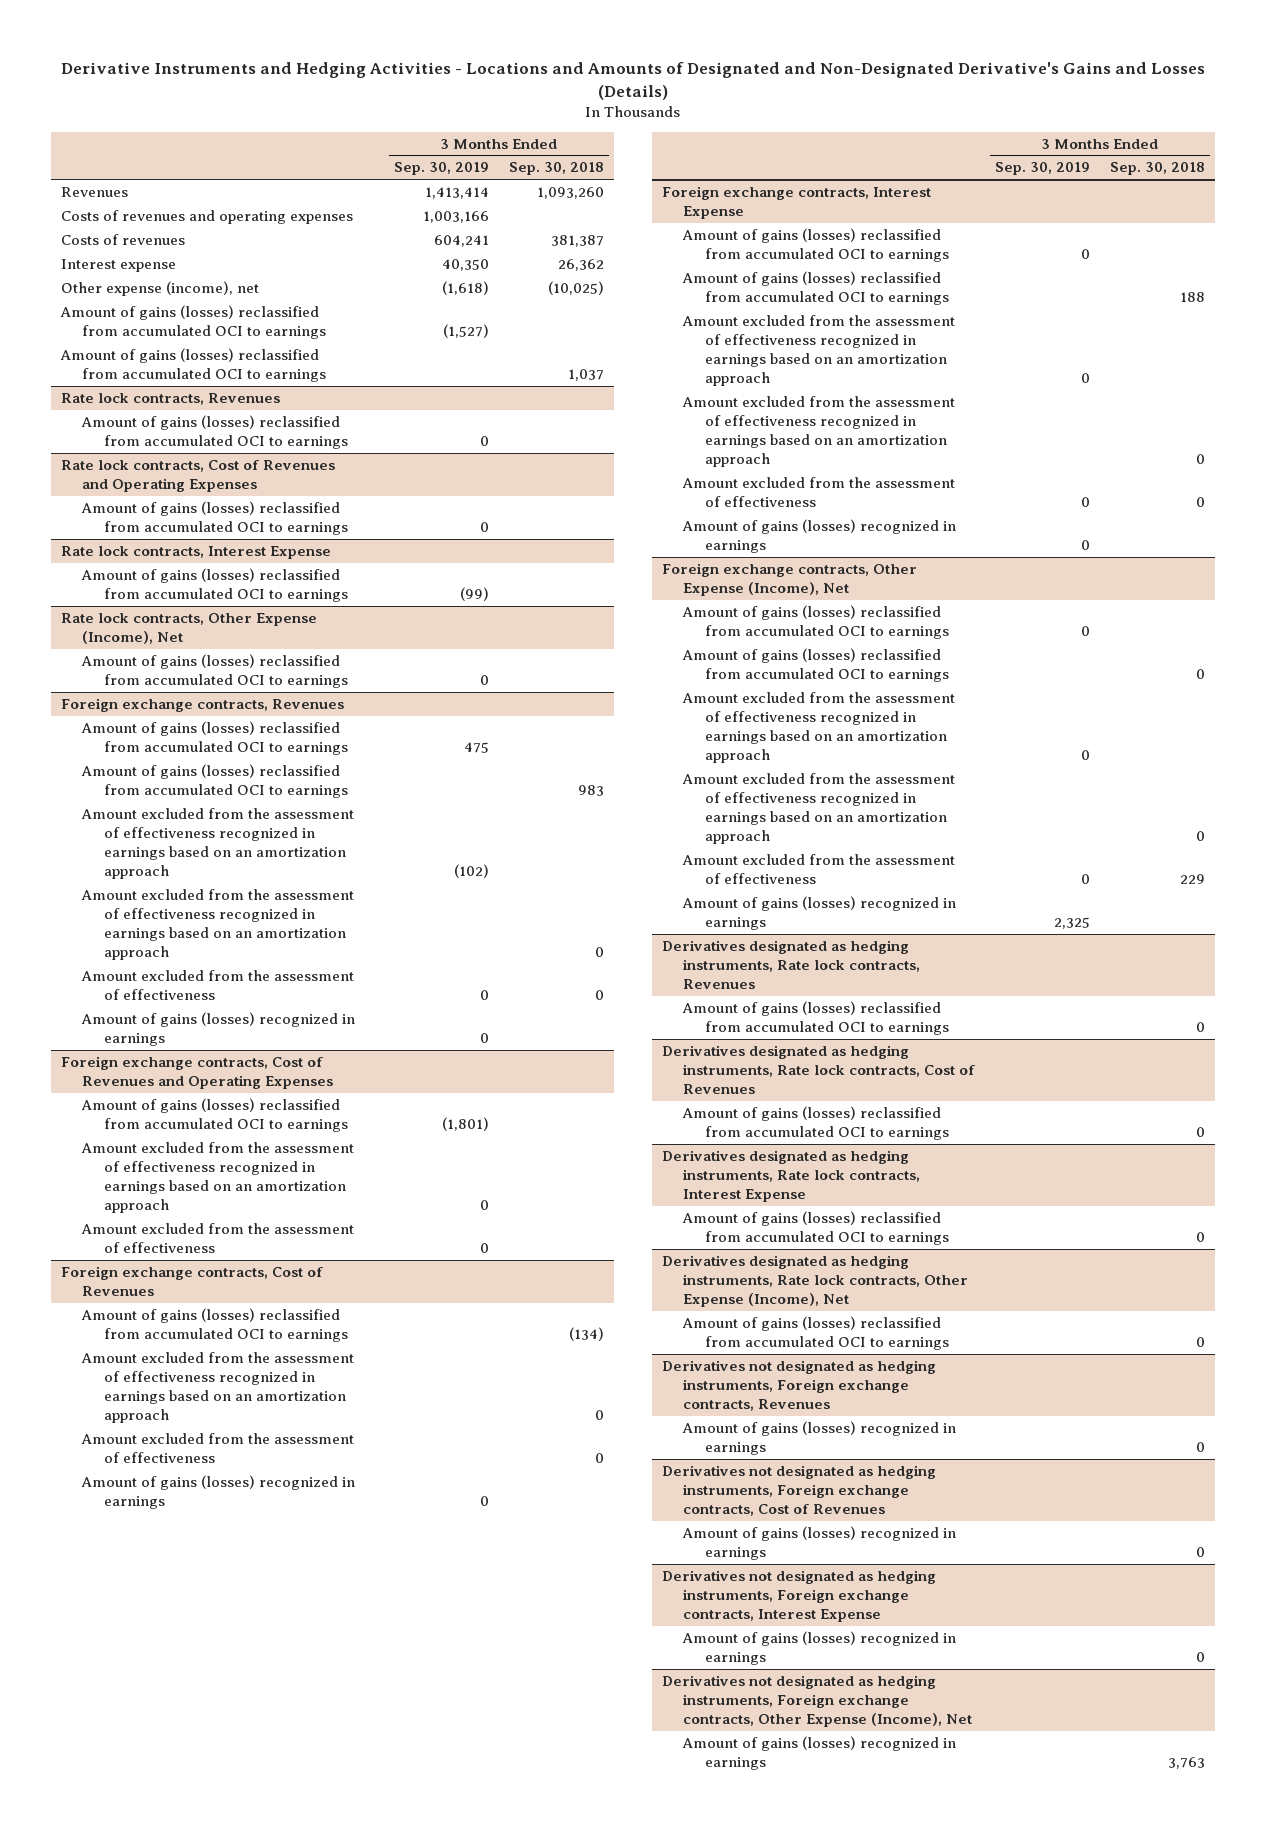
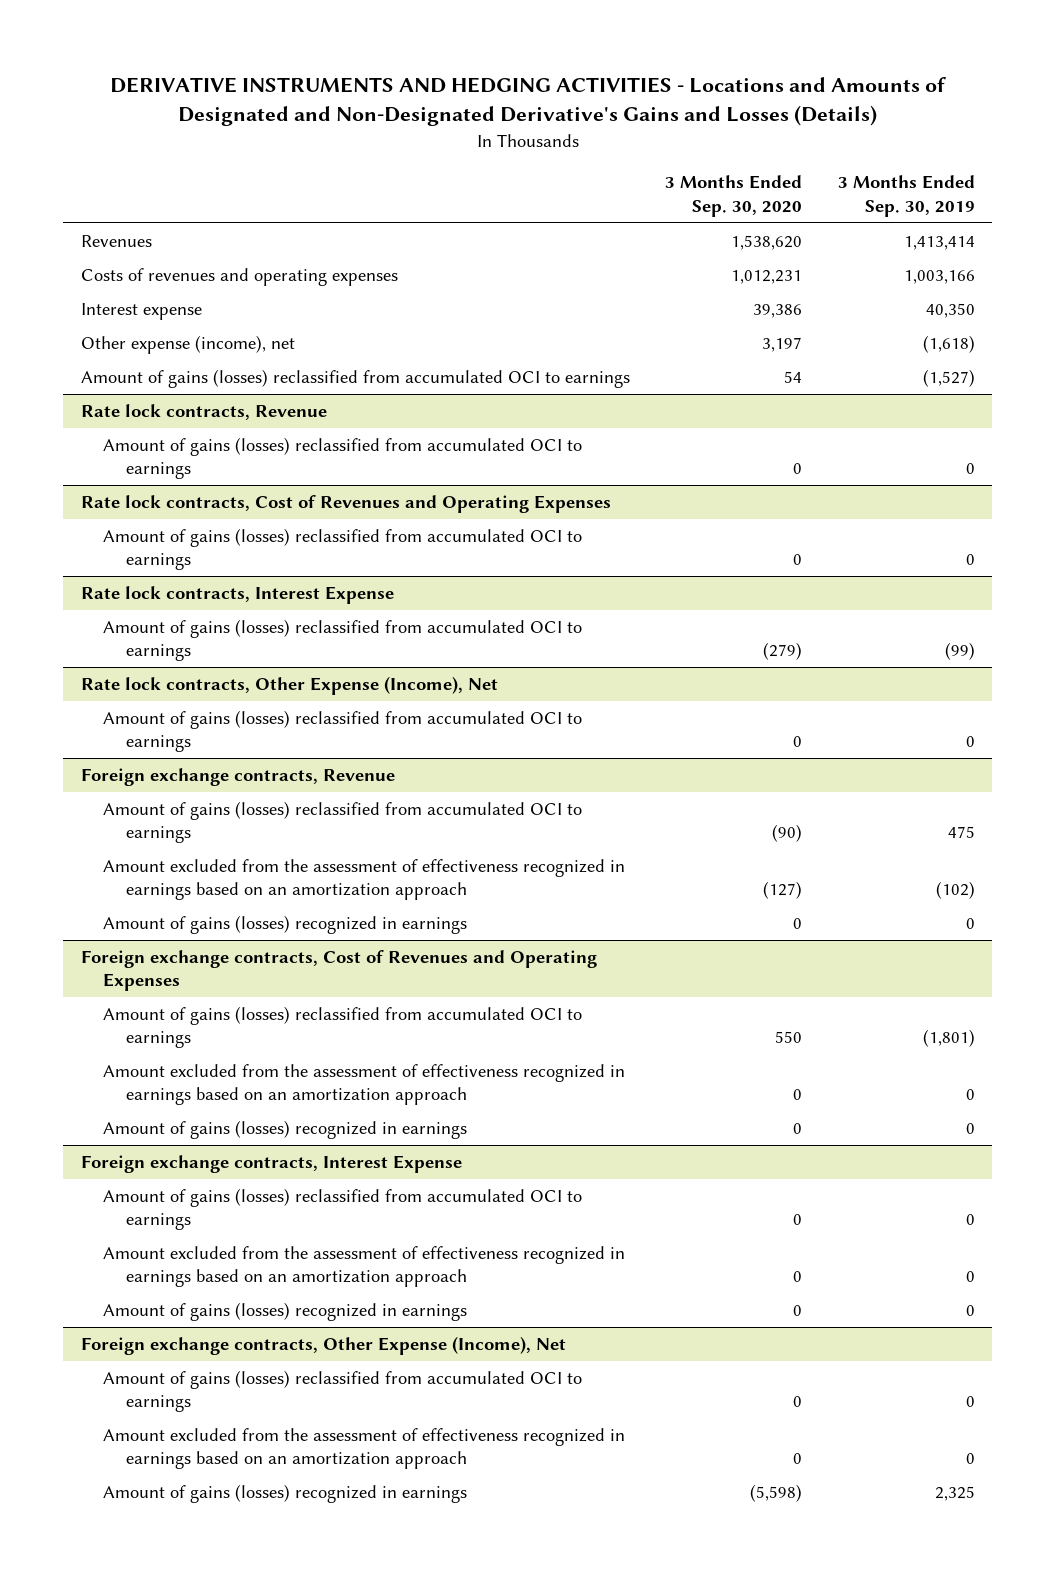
[61,61,1206,101] Derivative Instruments and Hedging Activities - Locations and Amounts of Designated and Non-Designated Derivative's Gains and Losses (Details) -> [109,77,946,127] DERIVATIVE INSTRUMENTS AND HEDGING ACTIVITIES - Locations and Amounts of Designated and Non-Designated Derivative's Gains and Losses (Details)
[509,162,605,176] Sep. 30, 2018 -> none
none -> [665,175,803,217] 3 Months Ended Sep. 30, 2020
[60,233,185,245] Costs of revenues -> none
[59,347,327,382] Amount of gains (losses) reclassified from accumulated OCI to earnings -> none
[60,392,280,405] Rate lock contracts, Revenues -> [80,403,327,420] Rate lock contracts, Revenue
[60,697,344,712] Foreign exchange contracts, Revenues -> [80,767,395,786] Foreign exchange contracts, Revenue
[81,763,348,798] Amount of gains (losses) reclassified from accumulated OCI to earnings -> none
[81,888,355,961] Amount excluded from the assessment of effectiveness recognized in earnings based on an amortization approach -> none
[81,969,355,1000] Amount excluded from the assessment of effectiveness -> none
[81,1222,355,1253] Amount excluded from the assessment of effectiveness -> none
[60,1265,323,1296] Foreign exchange contracts, Cost of Revenues -> none
[81,1307,348,1342] Amount of gains (losses) reclassified from accumulated OCI to earnings -> none
[81,1351,355,1424] Amount excluded from the assessment of effectiveness recognized in earnings based on an amortization approach -> none
[81,1432,355,1463] Amount excluded from the assessment of effectiveness -> none
[81,1474,356,1509] Amount of gains (losses) recognized in earnings -> none
none -> [103,1119,468,1139] Amount of gains (losses) recognized in earnings
[682,270,949,305] Amount of gains (losses) reclassified from accumulated OCI to earnings -> none
[682,395,956,468] Amount excluded from the assessment of effectiveness recognized in earnings based on an amortization approach -> none
[682,476,956,507] Amount excluded from the assessment of effectiveness -> none
[682,647,949,682] Amount of gains (losses) reclassified from accumulated OCI to earnings -> none
[682,772,956,845] Amount excluded from the assessment of effectiveness recognized in earnings based on an amortization approach -> none
[682,853,956,884] Amount excluded from the assessment of effectiveness -> none
[661,939,921,990] Derivatives designated as hedging instruments, Rate lock contracts, Revenues -> none
[682,1000,949,1035] Amount of gains (losses) reclassified from accumulated OCI to earnings -> none
[661,1044,976,1095] Derivatives designated as hedging instruments, Rate lock contracts, Cost of Revenues -> none
[682,1105,949,1140] Amount of gains (losses) reclassified from accumulated OCI to earnings -> none
[661,1149,921,1203] Derivatives designated as hedging instruments, Rate lock contracts, Interest Expense -> none
[682,1210,949,1245] Amount of gains (losses) reclassified from accumulated OCI to earnings -> none
[661,1254,969,1308] Derivatives designated as hedging instruments, Rate lock contracts, Other Expense (Income), Net -> none
[682,1315,949,1350] Amount of gains (losses) reclassified from accumulated OCI to earnings -> none
[661,1359,936,1412] Derivatives not designated as hedging instruments, Foreign exchange contracts, Revenues -> none
[682,1420,957,1455] Amount of gains (losses) recognized in earnings -> none
[661,1464,936,1517] Derivatives not designated as hedging instruments, Foreign exchange contracts, Cost of Revenues -> none
[682,1525,957,1560] Amount of gains (losses) recognized in earnings -> none
[661,1569,936,1623] Derivatives not designated as hedging instruments, Foreign exchange contracts, Interest Expense -> none
[682,1630,957,1665] Amount of gains (losses) recognized in earnings -> none
[661,1674,973,1728] Derivatives not designated as hedging instruments, Foreign exchange contracts, Other Expense (Income), Net -> none
[682,1735,957,1770] Amount of gains (losses) recognized in earnings -> none

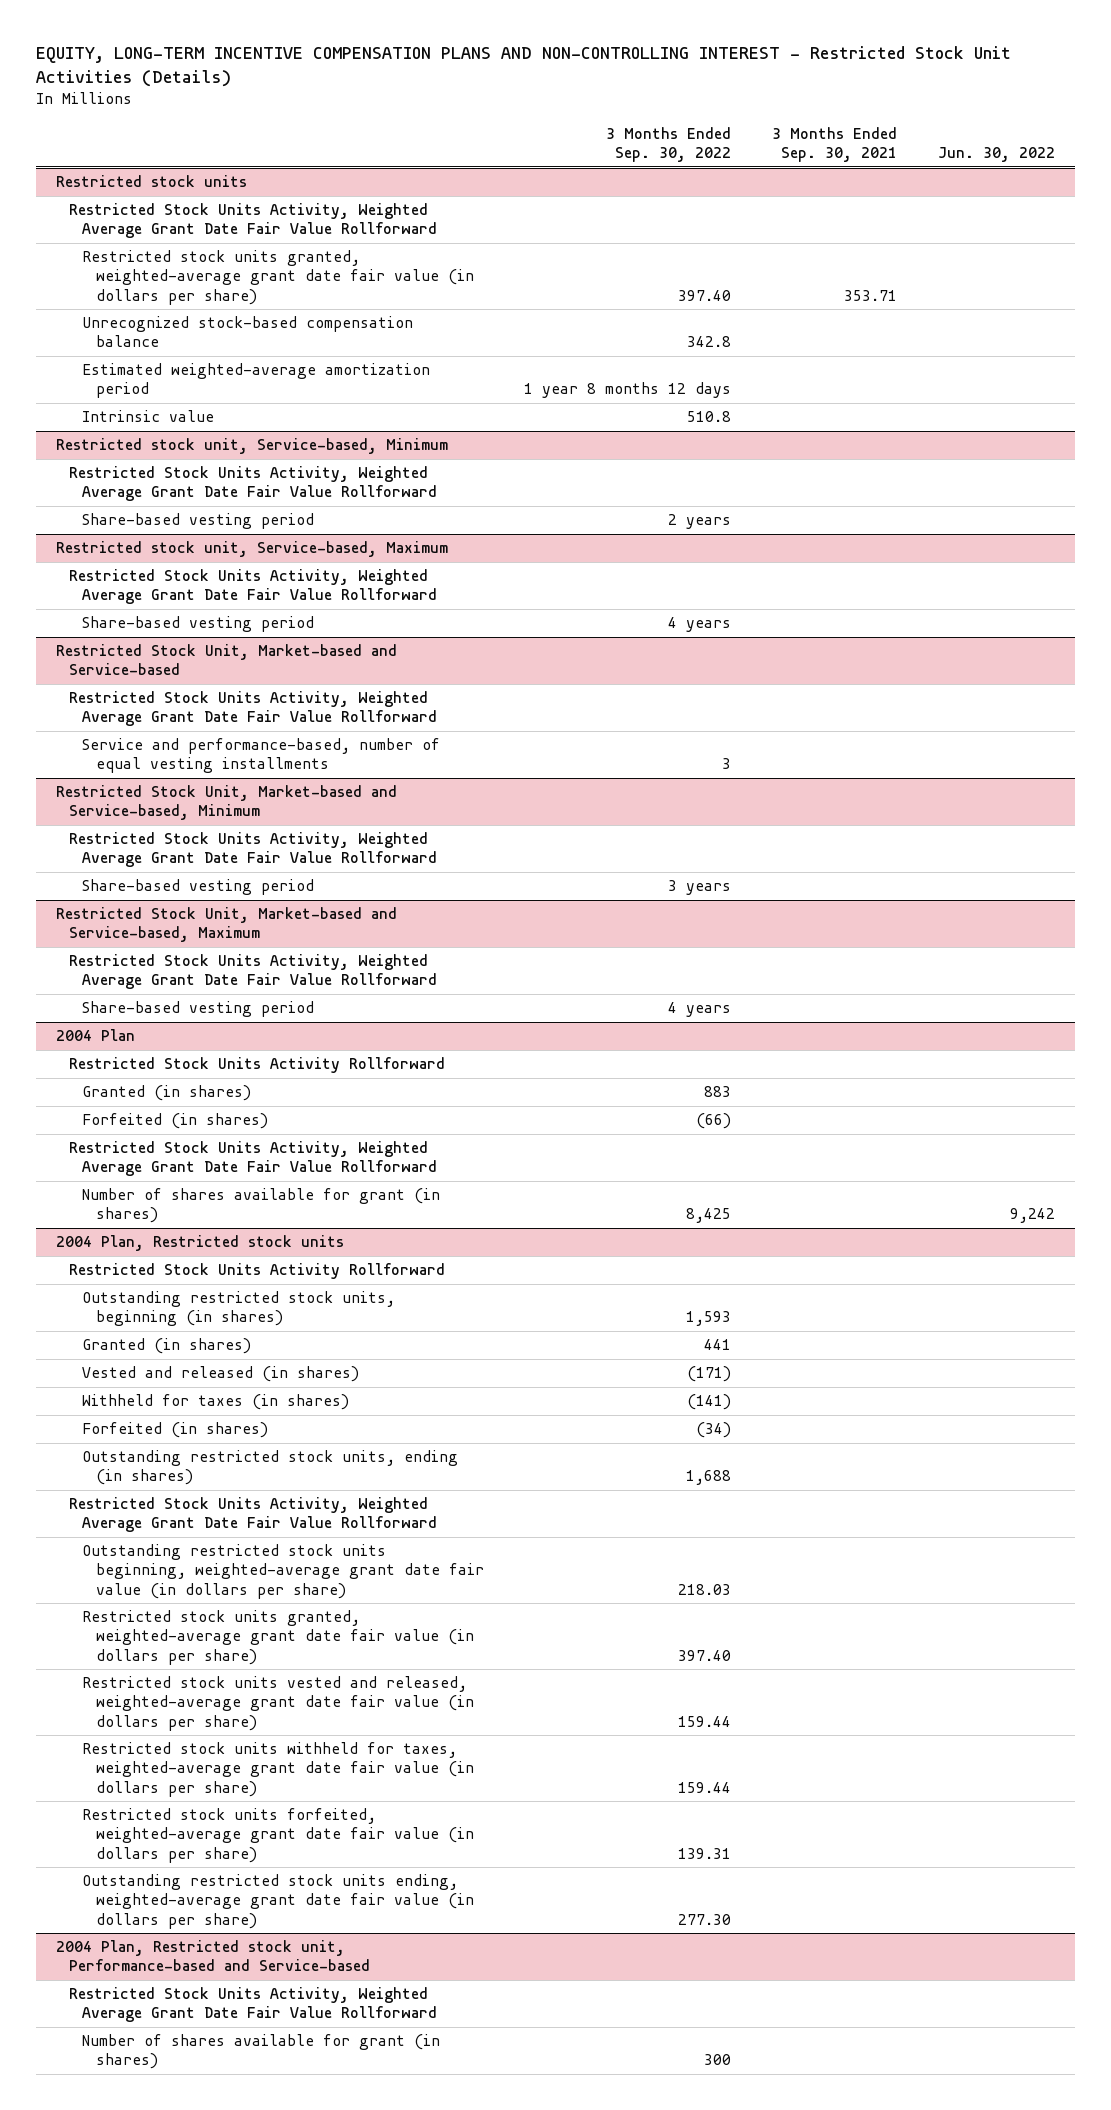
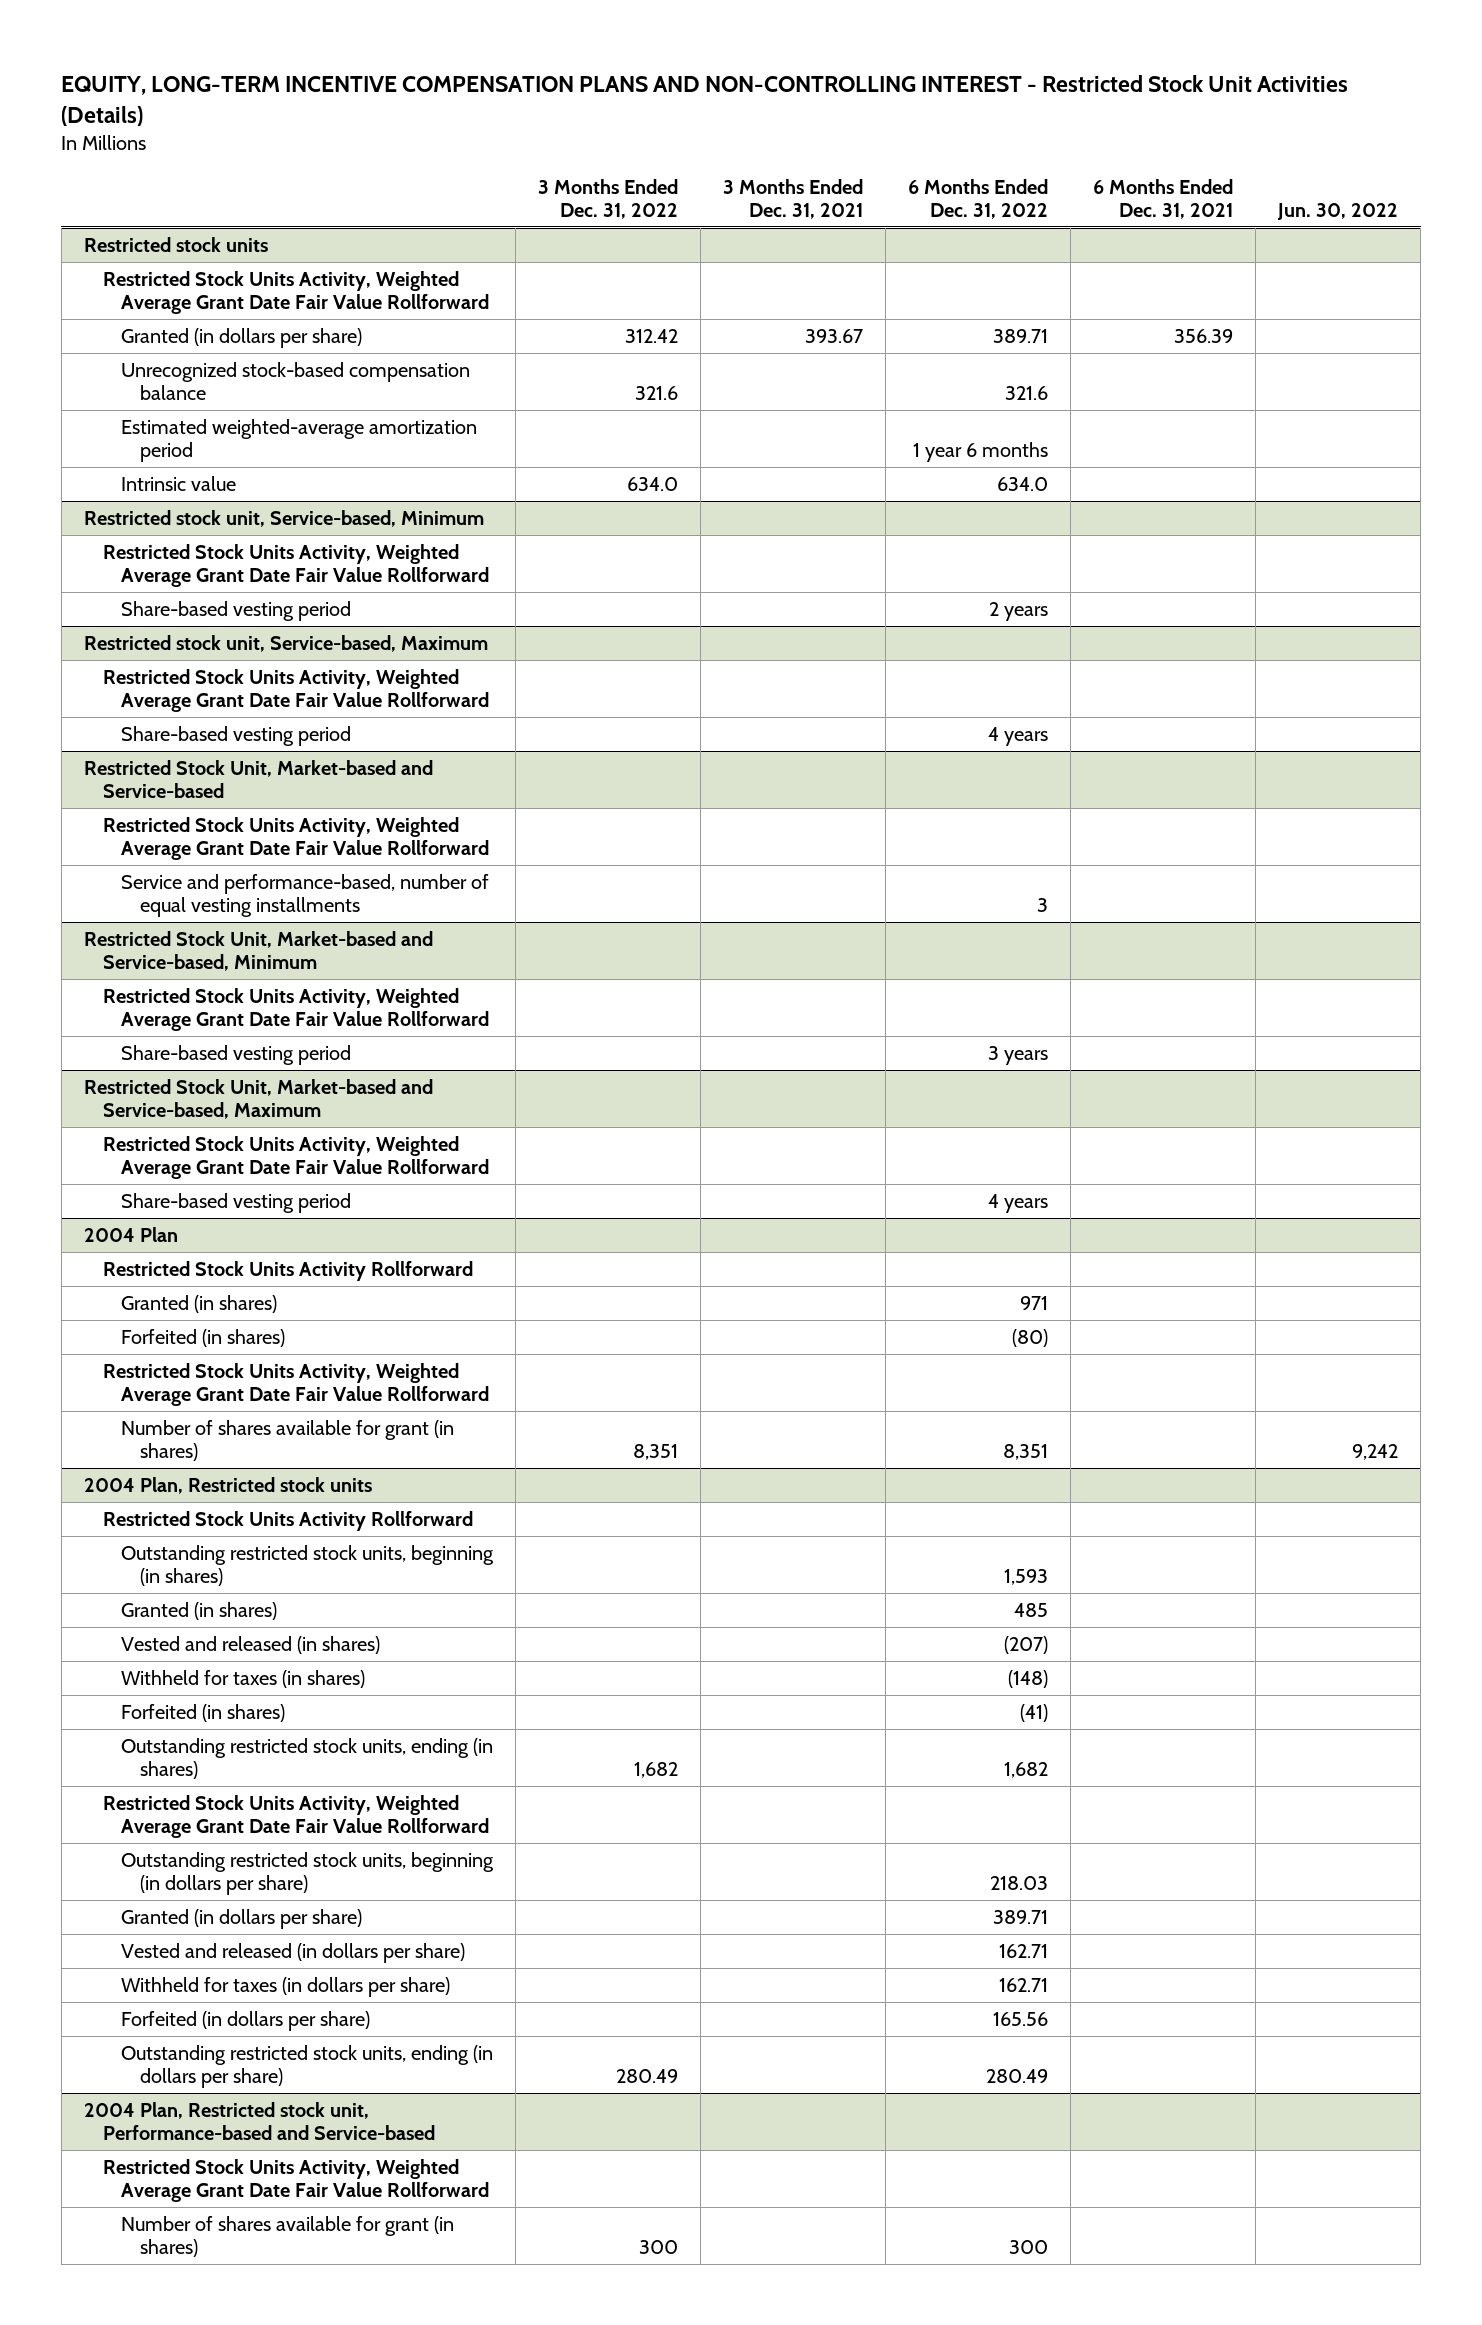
[606,126,732,162] 3 Months Ended Sep. 30, 2022 -> none
[772,126,898,162] 3 Months Ended Sep. 30, 2021 -> none
none -> [538,178,679,219] 3 Months Ended Dec. 31, 2022
none -> [723,178,864,219] 3 Months Ended Dec. 31, 2021
none -> [908,178,1049,219] 6 Months Ended Dec. 31, 2022
none -> [1093,178,1234,219] 6 Months Ended Dec. 31, 2021
[82,250,474,305] Restricted stock units granted, weighted-average grant date fair value (in dollars per share) -> [121,327,363,348] Granted (in dollars per share)
[82,1544,484,1599] Outstanding restricted stock units beginning, weighted-average grant date fair value (in dollars per share) -> [121,1851,495,1895] Outstanding restricted stock units, beginning (in dollars per share)
[82,1610,474,1665] Restricted stock units granted, weighted-average grant date fair value (in dollars per share) -> [121,1908,363,1929] Granted (in dollars per share)
[82,1676,474,1731] Restricted stock units vested and released, weighted-average grant date fair value (in dollars per share) -> [121,1942,466,1963] Vested and released (in dollars per share)
[82,1742,474,1797] Restricted stock units withheld for taxes, weighted-average grant date fair value (in dollars per share) -> [121,1976,451,1997] Withheld for taxes (in dollars per share)
[82,1808,474,1863] Restricted stock units forfeited, weighted-average grant date fair value (in dollars per share) -> [121,2010,371,2031] Forfeited (in dollars per share)
[82,1874,474,1929] Outstanding restricted stock units ending, weighted-average grant date fair value (in dollars per share) -> [121,2044,494,2088] Outstanding restricted stock units, ending (in dollars per share)

